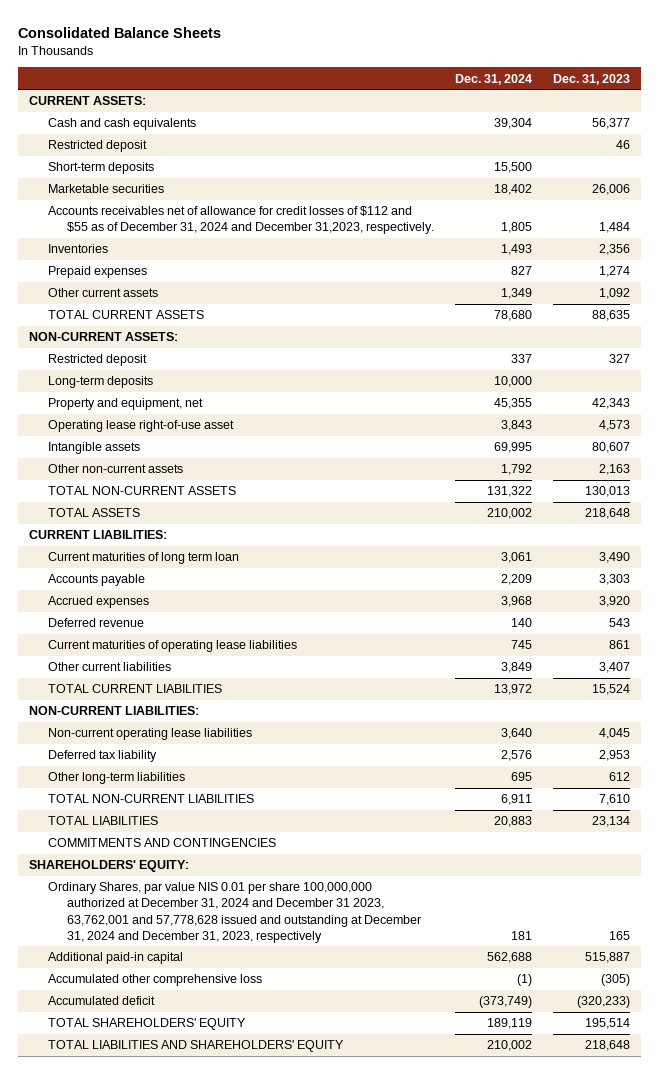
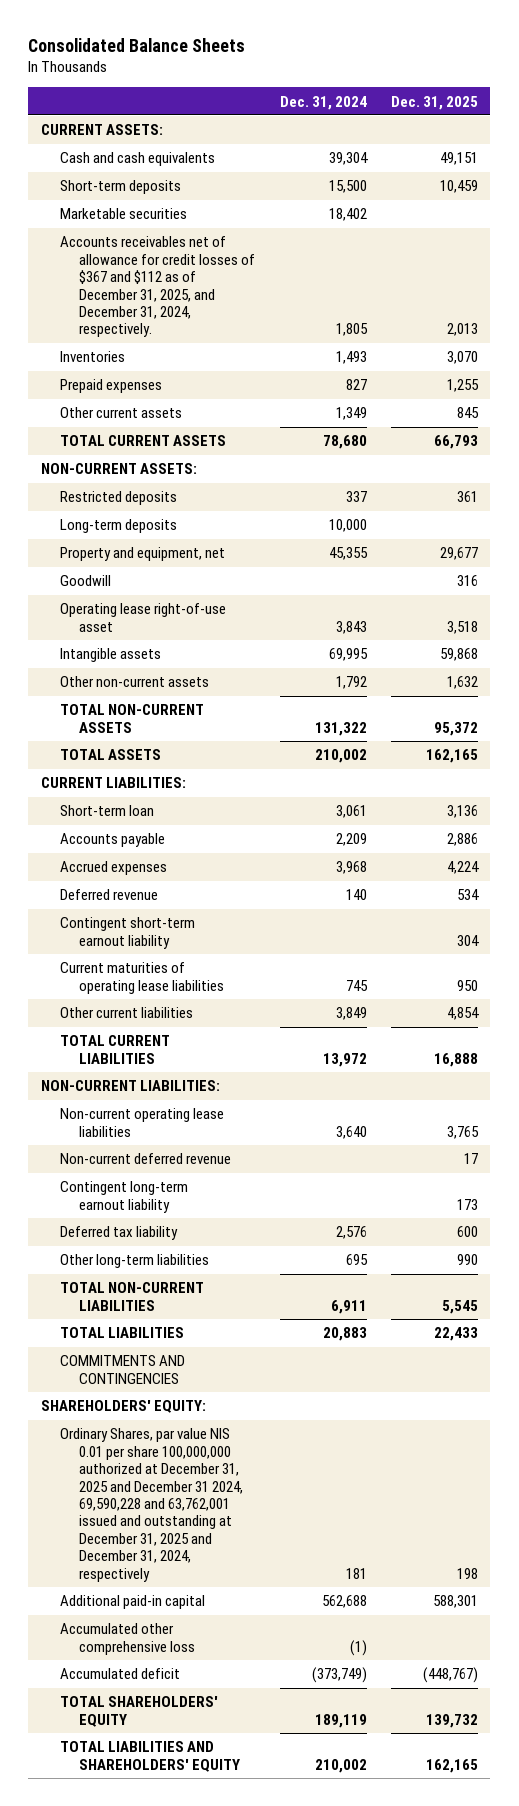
[553,73,631,85] Dec. 31, 2023 -> none
none -> [391,95,479,110] Dec. 31, 2025
[48,140,148,153] Restricted deposit -> none
[48,206,435,235] Accounts receivables net of allowance for credit losses of $112 and $55 as of December 31, 2024 and December 31,2023, respectively. -> [59,236,256,338] Accounts receivables net of allowance for credit losses of $367 and $112 as of December 31, 2025, and December 31, 2024, respectively.
[48,354,148,367] Restricted deposit -> [59,491,177,506] Restricted deposits
none -> [59,575,111,587] Goodwill
[48,552,240,565] Current maturities of long term loan -> [59,805,154,817] Short-term loan
none -> [59,917,195,949] Contingent short-term earnout liability
none -> [59,1153,231,1165] Non-current deferred revenue
none -> [59,1181,188,1213] Contingent long-term earnout liability
[48,882,422,943] Ordinary Shares, par value NIS 0.01 per share 100,000,000 authorized at December 31, 2024 and December 31 2023, 63,762,001 and 57,778,628 issued and outstanding at December 31, 2024 and December 31, 2023, respectively -> [59,1428,244,1582] Ordinary Shares, par value NIS 0.01 per share 100,000,000 authorized at December 31, 2025 and December 31 2024, 69,590,228 and 63,762,001 issued and outstanding at December 31, 2025 and December 31, 2024, respectively

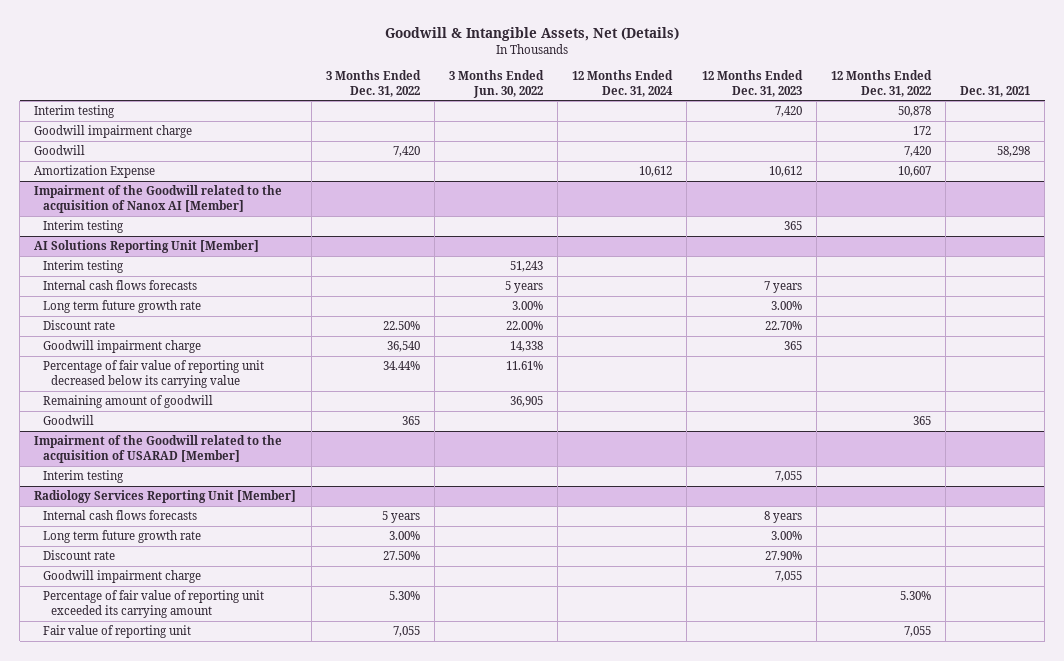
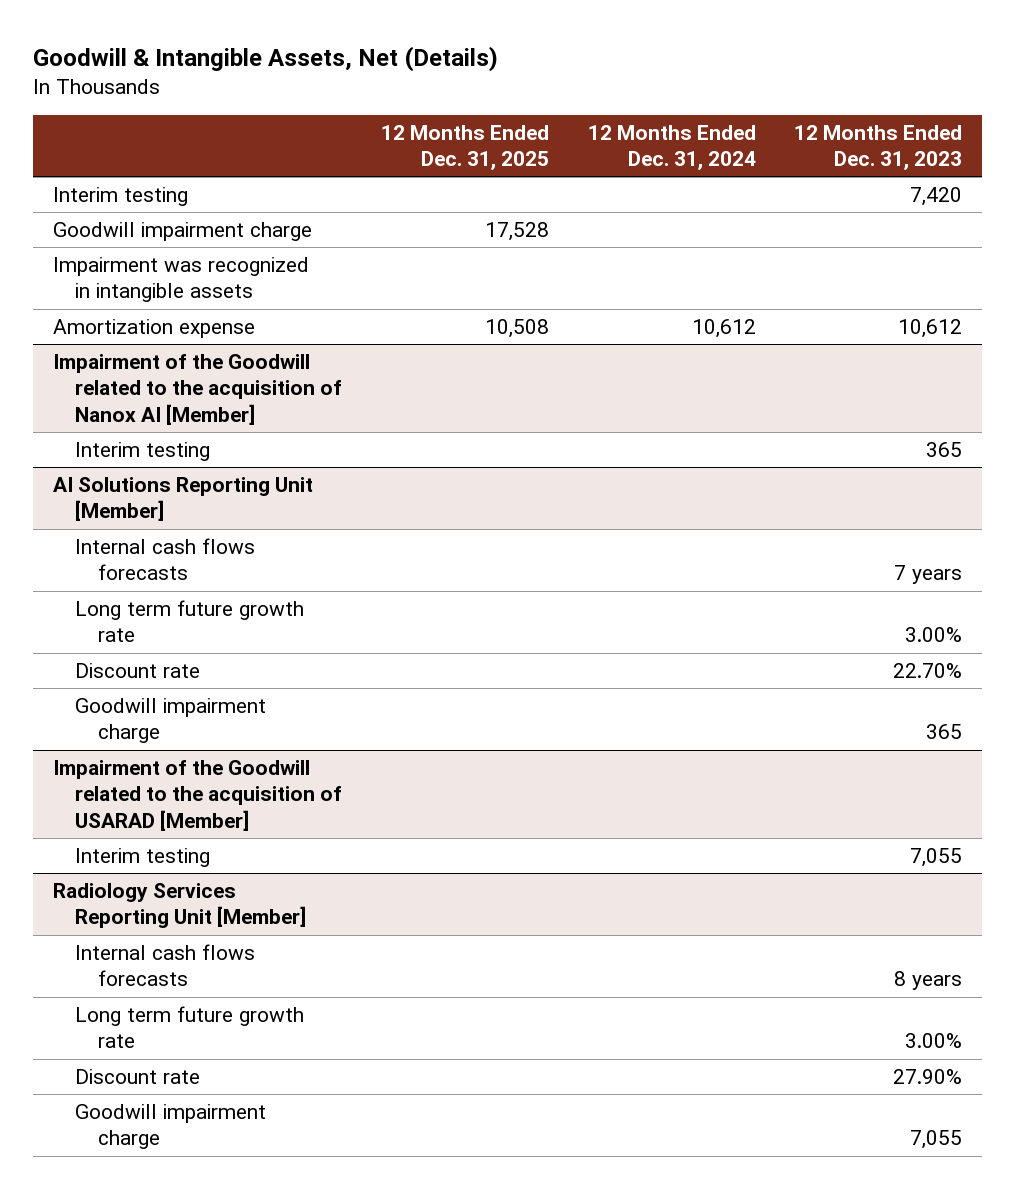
[325,69,421,97] 3 Months Ended Dec. 31, 2022 -> none
[448,69,544,98] 3 Months Ended Jun. 30, 2022 -> none
[830,69,932,97] 12 Months Ended Dec. 31, 2022 -> none
[960,85,1031,97] Dec. 31, 2021 -> none
none -> [380,124,549,170] 12 Months Ended Dec. 31, 2025
[34,145,86,156] Goodwill -> none
none -> [52,257,309,303] Impairment was recognized in intangible assets
[34,165,156,179] Amortization Expense -> [52,319,255,339] Amortization expense
[42,260,124,274] Interim testing -> none
[42,360,264,389] Percentage of fair value of reporting unit decreased below its carrying value -> none
[42,395,213,409] Remaining amount of goodwill -> none
[42,415,94,426] Goodwill -> none
[42,590,264,619] Percentage of fair value of reporting unit exceeded its carrying amount -> none
[42,625,191,639] Fair value of reporting unit -> none

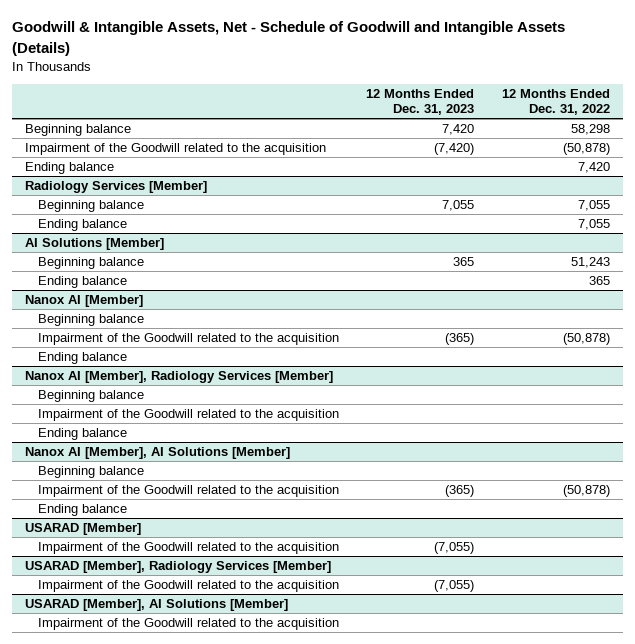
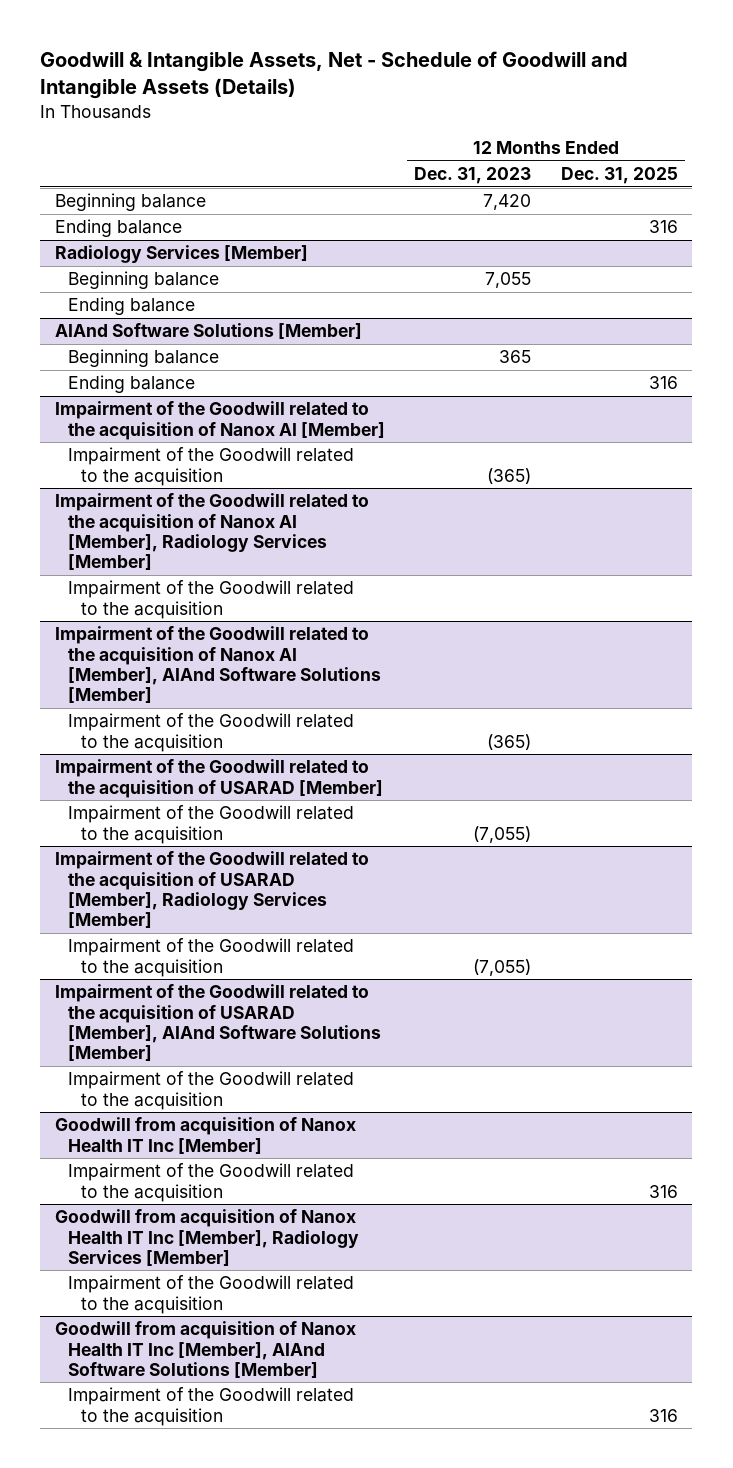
[501,88,610,116] 12 Months Ended Dec. 31, 2022 -> none
none -> [560,167,678,185] Dec. 31, 2025
[25,143,327,156] Impairment of the Goodwill related to the acquisition -> none
[25,238,165,251] AI Solutions [Member] -> none
none -> [54,323,362,340] AIAnd Software Solutions [Member]
[38,314,145,327] Beginning balance -> none
[25,295,144,308] Nanox AI [Member] -> [54,401,385,440] Impairment of the Goodwill related to the acquisition of Nanox AI [Member]
[38,352,128,365] Ending balance -> none
[25,371,334,384] Nanox AI [Member], Radiology Services [Member] -> none
[38,390,145,403] Beginning balance -> none
none -> [54,493,369,571] Impairment of the Goodwill related to the acquisition of Nanox AI [Member], Radiology Services [Member]
[38,428,128,441] Ending balance -> none
[25,447,291,460] Nanox AI [Member], AI Solutions [Member] -> none
[38,466,145,479] Beginning balance -> none
none -> [54,626,381,704] Impairment of the Goodwill related to the acquisition of Nanox AI [Member], AIAnd Software Solutions [Member]
[38,504,128,517] Ending balance -> none
[25,523,142,536] USARAD [Member] -> [54,759,383,798] Impairment of the Goodwill related to the acquisition of USARAD [Member]
[25,561,332,574] USARAD [Member], Radiology Services [Member] -> none
none -> [54,851,369,929] Impairment of the Goodwill related to the acquisition of USARAD [Member], Radiology Services [Member]
[25,599,289,612] USARAD [Member], AI Solutions [Member] -> none
none -> [54,984,381,1062] Impairment of the Goodwill related to the acquisition of USARAD [Member], AIAnd Software Solutions [Member]
none -> [54,1117,356,1154] Goodwill from acquisition of Nanox Health IT Inc [Member]
none -> [67,1163,354,1202] Impairment of the Goodwill related to the acquisition
none -> [54,1209,359,1266] Goodwill from acquisition of Nanox Health IT Inc [Member], Radiology Services [Member]
none -> [67,1275,354,1314] Impairment of the Goodwill related to the acquisition
none -> [54,1321,356,1378] Goodwill from acquisition of Nanox Health IT Inc [Member], AIAnd Software Solutions [Member]
none -> [67,1387,354,1426] Impairment of the Goodwill related to the acquisition

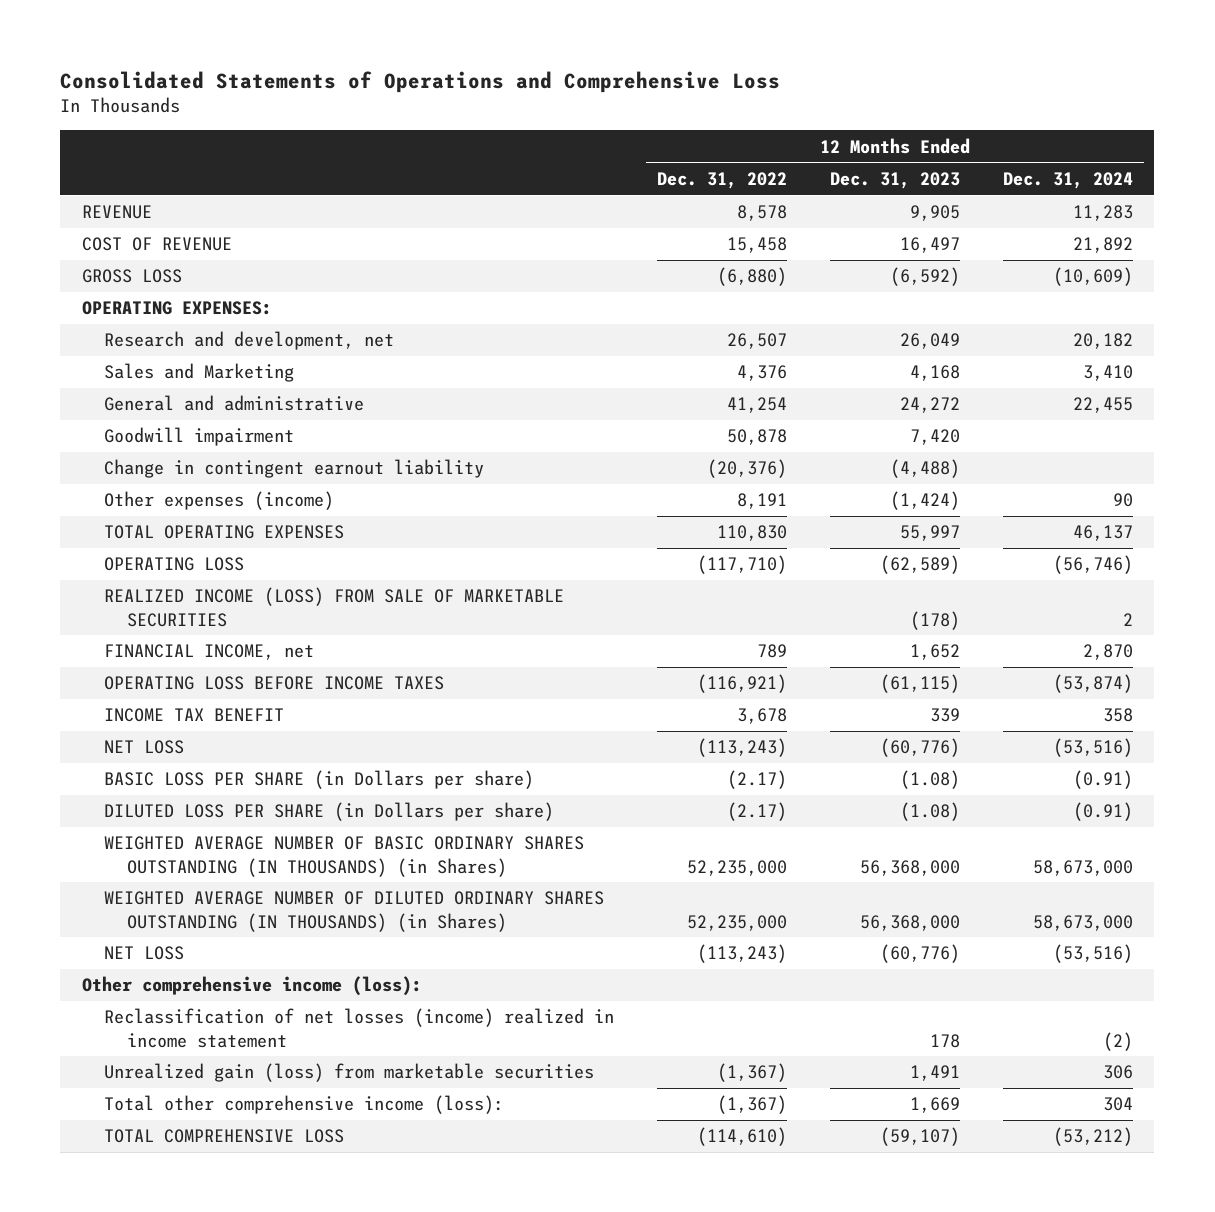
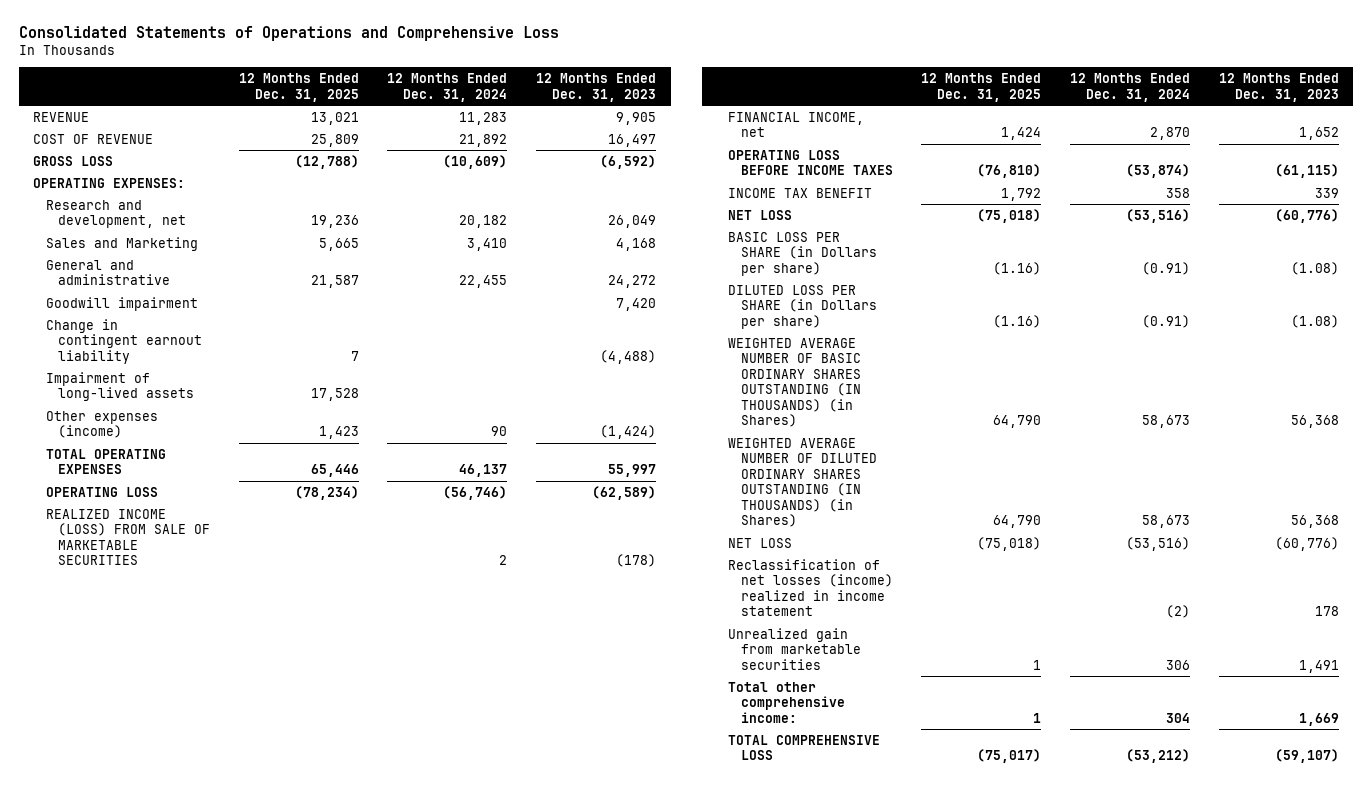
[657,171,788,189] Dec. 31, 2022 -> none
none -> [238,73,359,102] 12 Months Ended Dec. 31, 2025
none -> [45,371,195,402] Impairment of long-lived assets
[860,859,961,876] 56,368,000 -> [1290,415,1339,429] 56,368
[1033,859,1134,876] 58,673,000 -> [1141,415,1190,429] 58,673
[860,914,961,931] 56,368,000 -> [1290,515,1339,529] 56,368
[1033,914,1134,931] 58,673,000 -> [1141,515,1190,529] 58,673
[81,976,422,997] Other comprehensive income (loss): -> none
[104,1063,595,1083] Unrealized gain (loss) from marketable securities -> [728,627,861,670] Unrealized gain from marketable securities
[104,1095,505,1115] Total other comprehensive income (loss): -> [728,681,845,723] Total other comprehensive income:

